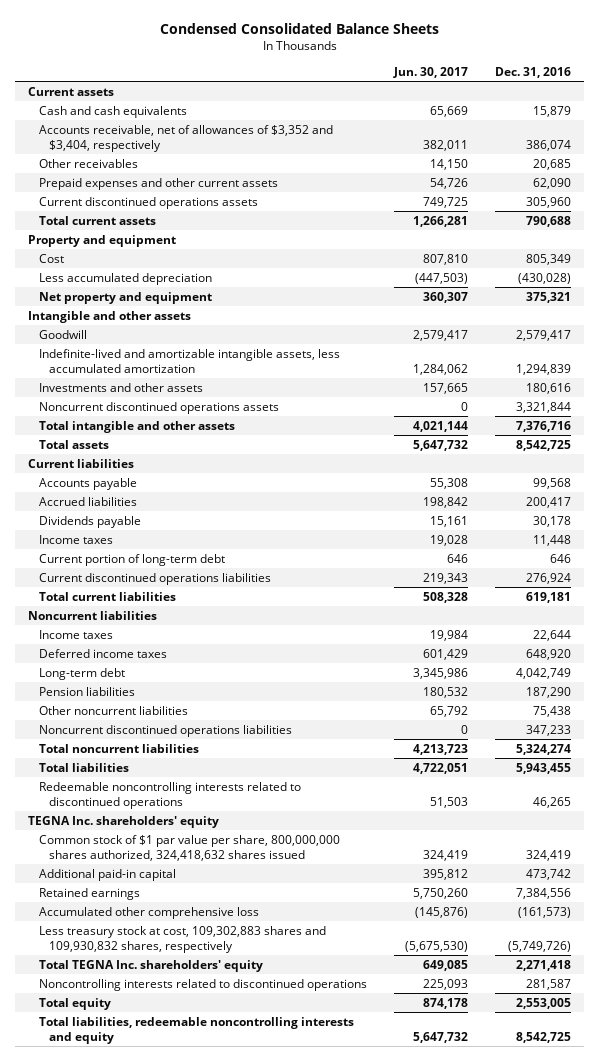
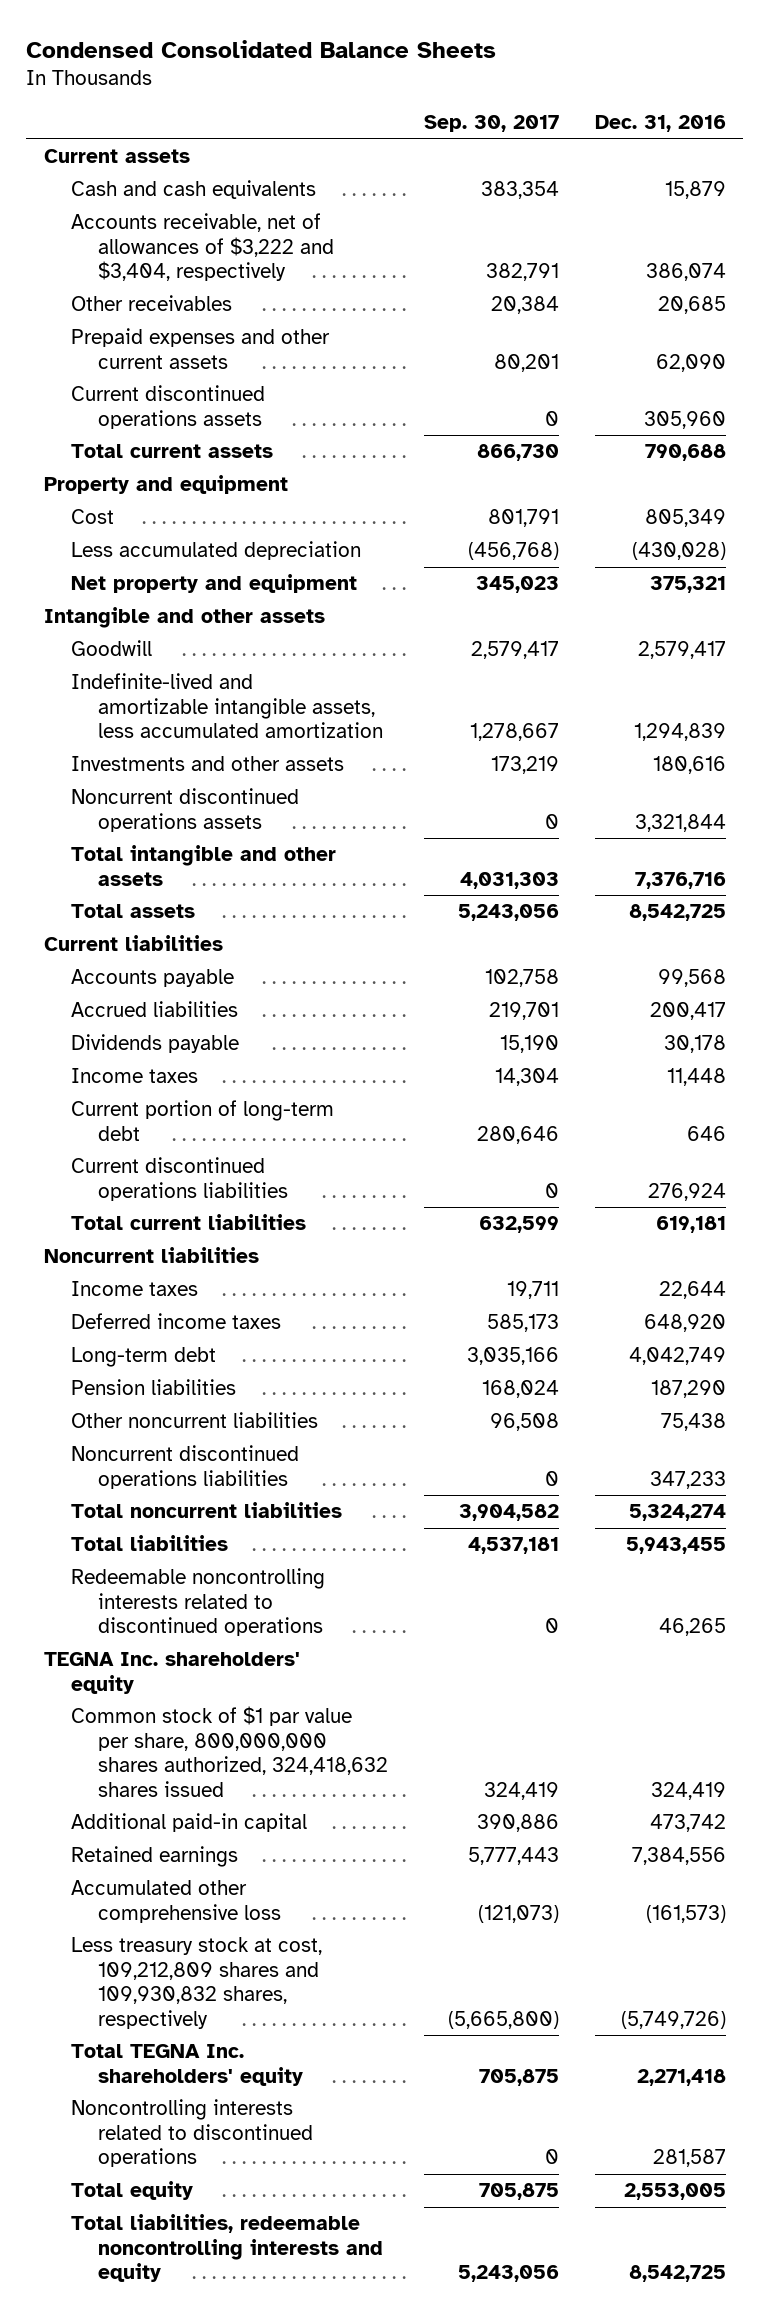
[392,66,468,78] Jun. 30, 2017 -> none
none -> [423,115,559,133] Sep. 30, 2017
[38,124,333,152] Accounts receivable, net of allowances of $3,352 and $3,404, respectively -> [70,213,334,282] Accounts receivable, net of allowances of $3,222 and $3,404, respectively
[38,925,326,953] Less treasury stock at cost, 109,302,883 shares and 109,930,832 shares, respectively -> [70,1937,322,2029] Less treasury stock at cost, 109,212,809 shares and 109,930,832 shares, respectively

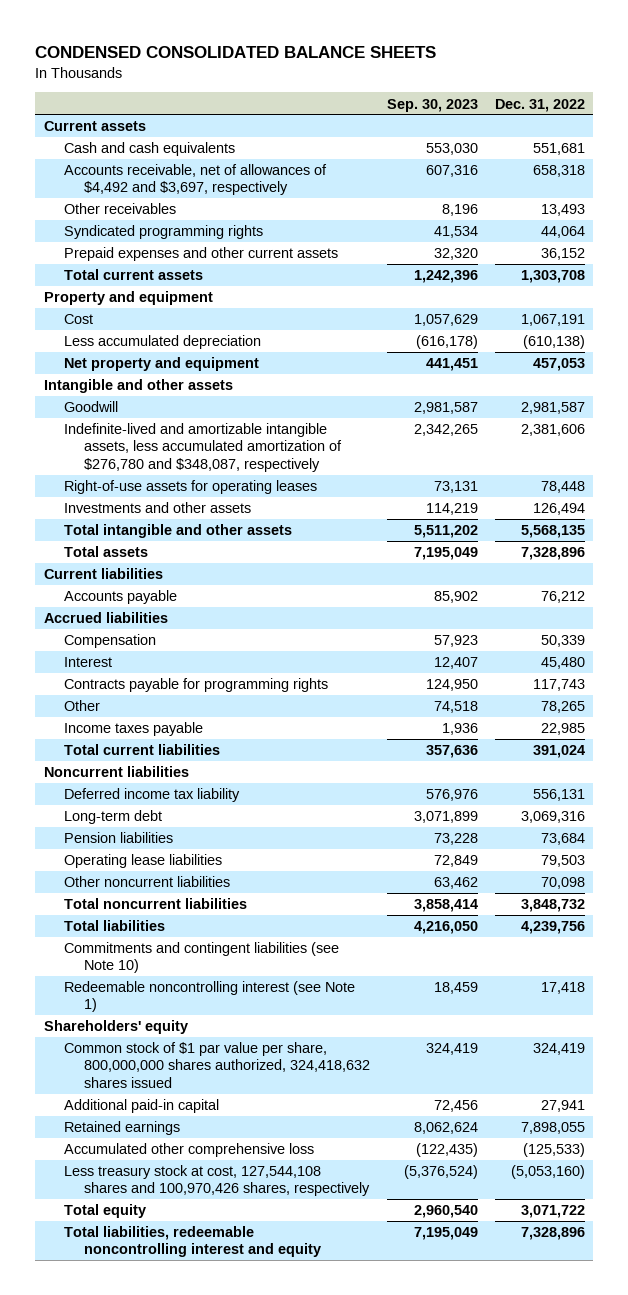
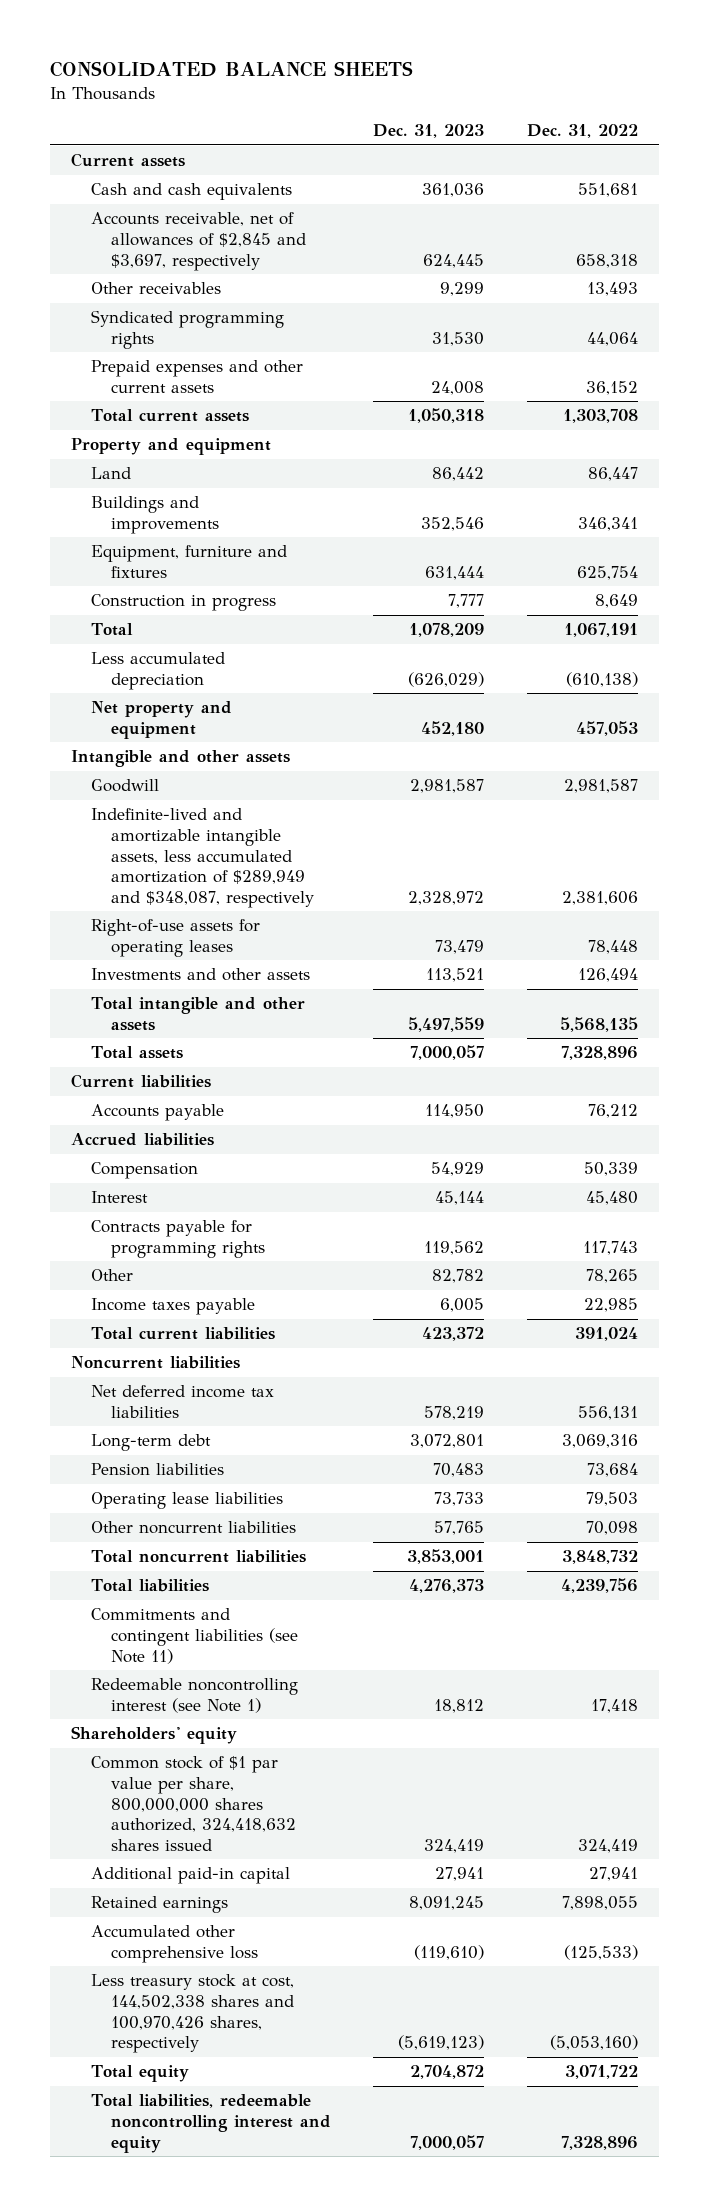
[35,45,437,58] CONDENSED CONSOLIDATED BALANCE SHEETS -> [50,61,414,78] CONSOLIDATED BALANCE SHEETS
[386,98,478,112] Sep. 30, 2023 -> none
none -> [373,124,485,139] Dec. 31, 2023
[63,164,327,196] Accounts receivable, net of allowances of $4,492 and $3,697, respectively -> [91,212,306,271] Accounts receivable, net of allowances of $2,845 and $3,697, respectively
none -> [91,467,132,480] Land
none -> [91,496,219,534] Buildings and improvements
none -> [91,545,288,578] Equipment, furniture and fixtures
none -> [91,594,277,612] Construction in progress
[63,314,93,325] Cost -> [91,623,134,637] Total
[63,423,342,472] Indefinite-lived and amortizable intangible assets, less accumulated amortization of $276,780 and $348,087, respectively -> [91,808,314,908] Indefinite-lived and amortizable intangible assets, less accumulated amortization of $289,949 and $348,087, respectively
[63,788,240,803] Deferred income tax liability -> [91,1385,275,1418] Net deferred income tax liabilities
[63,942,339,974] Commitments and contingent liabilities (see Note 10) -> [91,1608,298,1664] Commitments and contingent liabilities (see Note 11)
[63,1165,370,1197] Less treasury stock at cost, 127,544,108 shares and 100,970,426 shares, respectively -> [91,1974,295,2054] Less treasury stock at cost, 144,502,338 shares and 100,970,426 shares, respectively

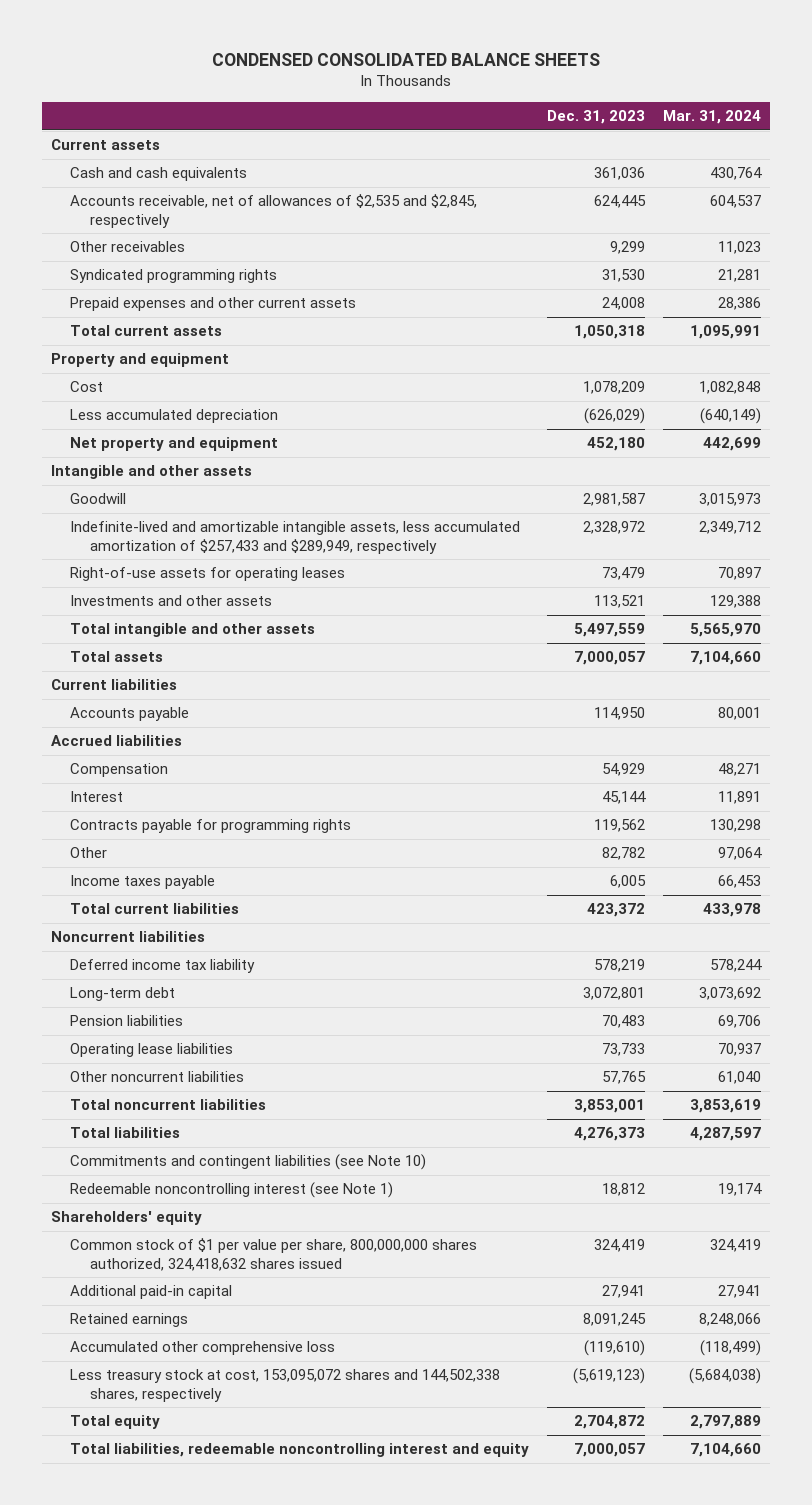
[50,61,414,78] CONSOLIDATED BALANCE SHEETS -> [212,52,601,66] CONDENSED CONSOLIDATED BALANCE SHEETS
[526,124,638,139] Dec. 31, 2022 -> none
none -> [663,109,762,124] Mar. 31, 2024
[91,212,306,271] Accounts receivable, net of allowances of $2,845 and $3,697, respectively -> [70,194,478,228] Accounts receivable, net of allowances of $2,535 and $2,845, respectively
[91,467,132,480] Land -> none
[91,496,219,534] Buildings and improvements -> none
[91,545,288,578] Equipment, furniture and fixtures -> none
[91,594,277,612] Construction in progress -> none
[91,623,134,637] Total -> [70,381,104,393] Cost
[91,808,314,908] Indefinite-lived and amortizable intangible assets, less accumulated amortization of $289,949 and $348,087, respectively -> [70,521,521,554] Indefinite-lived and amortizable intangible assets, less accumulated amortization of $257,433 and $289,949, respectively
[91,1385,275,1418] Net deferred income tax liabilities -> [70,959,256,974] Deferred income tax liability
[91,1608,298,1664] Commitments and contingent liabilities (see Note 11) -> [70,1154,427,1171] Commitments and contingent liabilities (see Note 10)
[91,1756,296,1851] Common stock of $1 par value per share, 800,000,000 shares authorized, 324,418,632 shares issued -> [70,1238,478,1271] Common stock of $1 per value per share, 800,000,000 shares authorized, 324,418,632 shares issued
[91,1974,295,2054] Less treasury stock at cost, 144,502,338 shares and 100,970,426 shares, respectively -> [70,1369,501,1402] Less treasury stock at cost, 153,095,072 shares and 144,502,338 shares, respectively

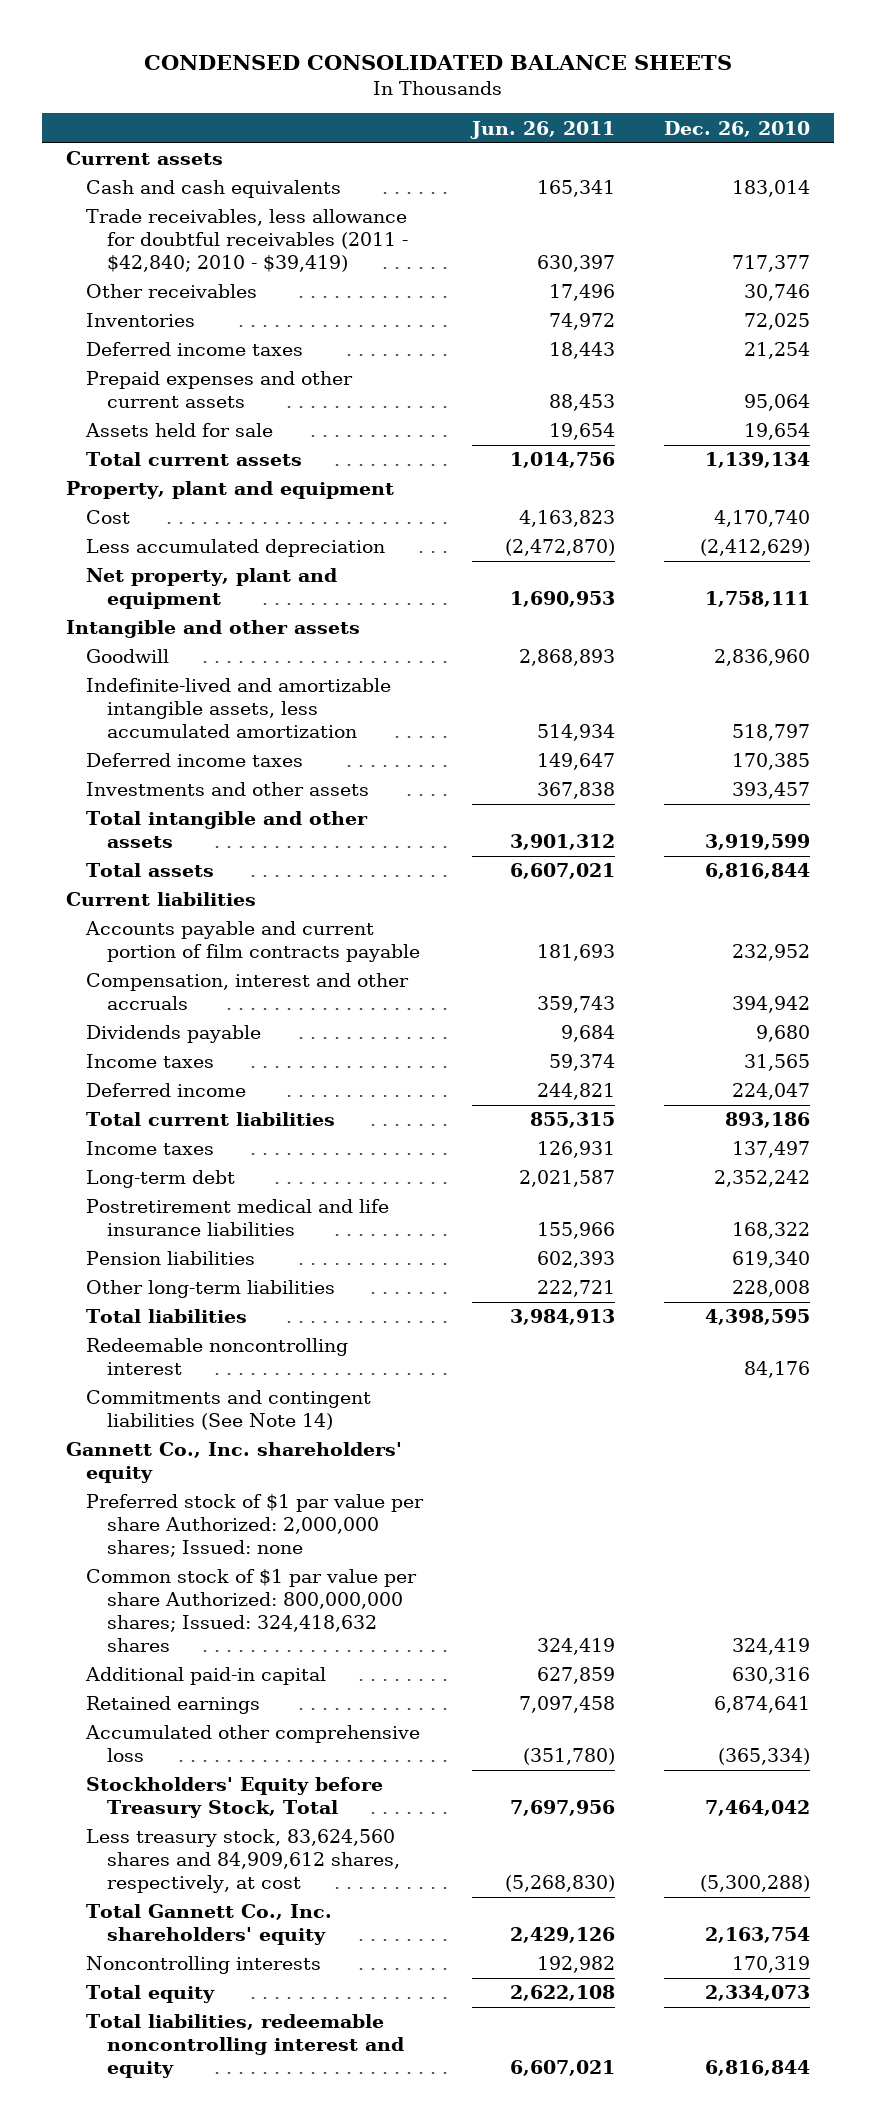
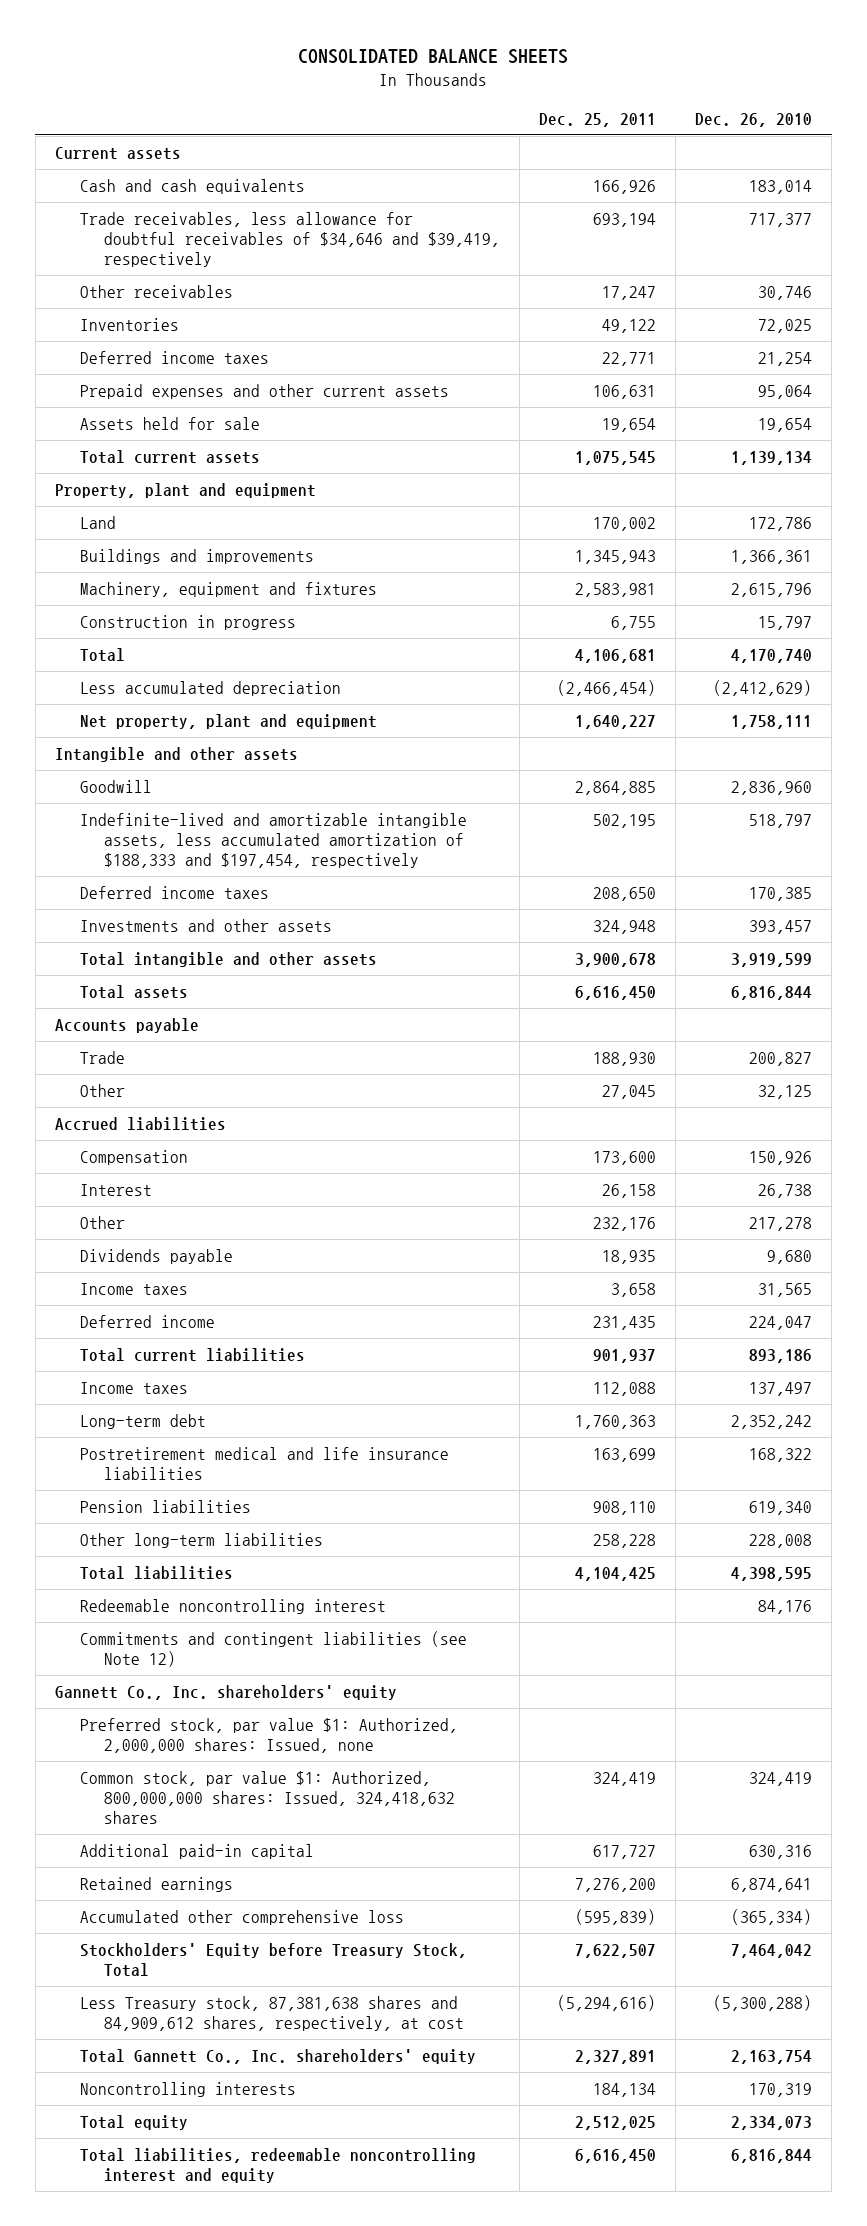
[143,55,732,71] CONDENSED CONSOLIDATED BALANCE SHEETS -> [298,48,569,64] CONSOLIDATED BALANCE SHEETS
[470,120,616,139] Jun. 26, 2011 -> none
none -> [539,112,657,127] Dec. 25, 2011
[86,209,408,272] Trade receivables, less allowance for doubtful receivables (2011 - $42,840; 2010 - $39,419) -> [79,211,501,267] Trade receivables, less allowance for doubtful receivables of $34,646 and $39,419, respectively
none -> [79,515,116,529] Land
none -> [79,548,314,564] Buildings and improvements
none -> [79,581,377,597] Machinery, equipment and fixtures
none -> [79,614,296,630] Construction in progress
[86,510,131,525] Cost -> [79,647,125,662] Total
[86,678,392,738] Indefinite-lived and amortizable intangible assets, less accumulated amortization -> [79,812,467,868] Indefinite-lived and amortizable intangible assets, less accumulated amortization of $188,333 and $197,454, respectively
[66,892,257,907] Current liabilities -> none
[85,921,420,963] Accounts payable and current portion of film contracts payable -> none
[86,973,410,1011] Compensation, interest and other accruals -> none
none -> [54,1017,199,1033] Accounts payable
none -> [79,1050,125,1064] Trade
none -> [79,1083,125,1097] Other
none -> [54,1116,226,1131] Accrued liabilities
none -> [79,1149,188,1165] Compensation
none -> [79,1183,152,1196] Interest
none -> [79,1215,125,1229] Other
[86,1390,372,1431] Commitments and contingent liabilities (See Note 14) -> [79,1630,467,1667] Commitments and contingent liabilities (see Note 12)
[86,1494,425,1557] Preferred stock of $1 par value per share Authorized: 2,000,000 shares; Issued: none -> [79,1717,458,1753] Preferred stock, par value $1: Authorized, 2,000,000 shares: Issued, none
[86,1569,418,1652] Common stock of $1 par value per share Authorized: 800,000,000 shares; Issued: 324,418,632 shares -> [79,1770,456,1824] Common stock, par value $1: Authorized, 800,000,000 shares: Issued, 324,418,632 shares
[86,1829,400,1893] Less treasury stock, 83,624,560 shares and 84,909,612 shares, respectively, at cost -> [79,1995,465,2031] Less Treasury stock, 87,381,638 shares and 84,909,612 shares, respectively, at cost

